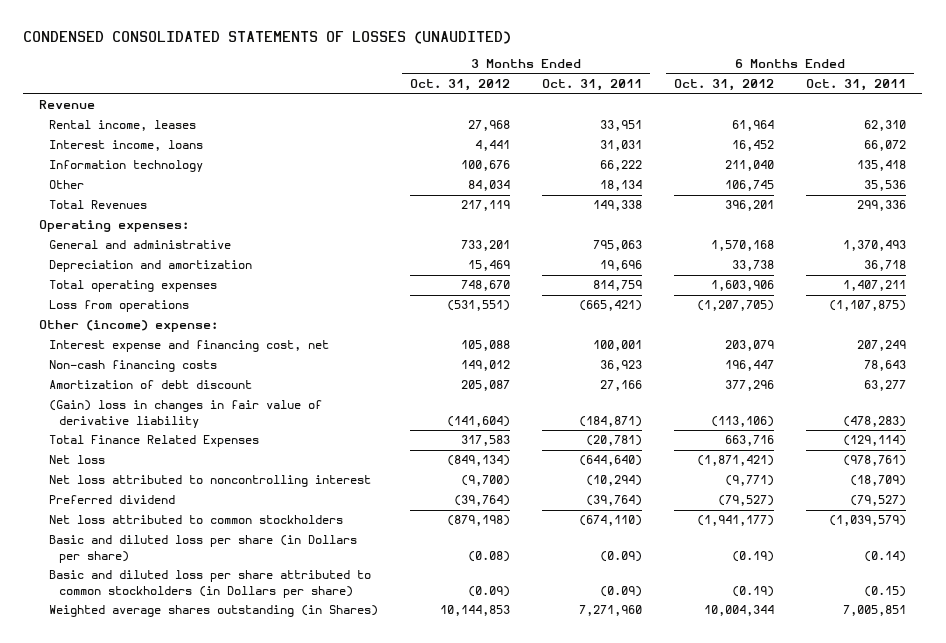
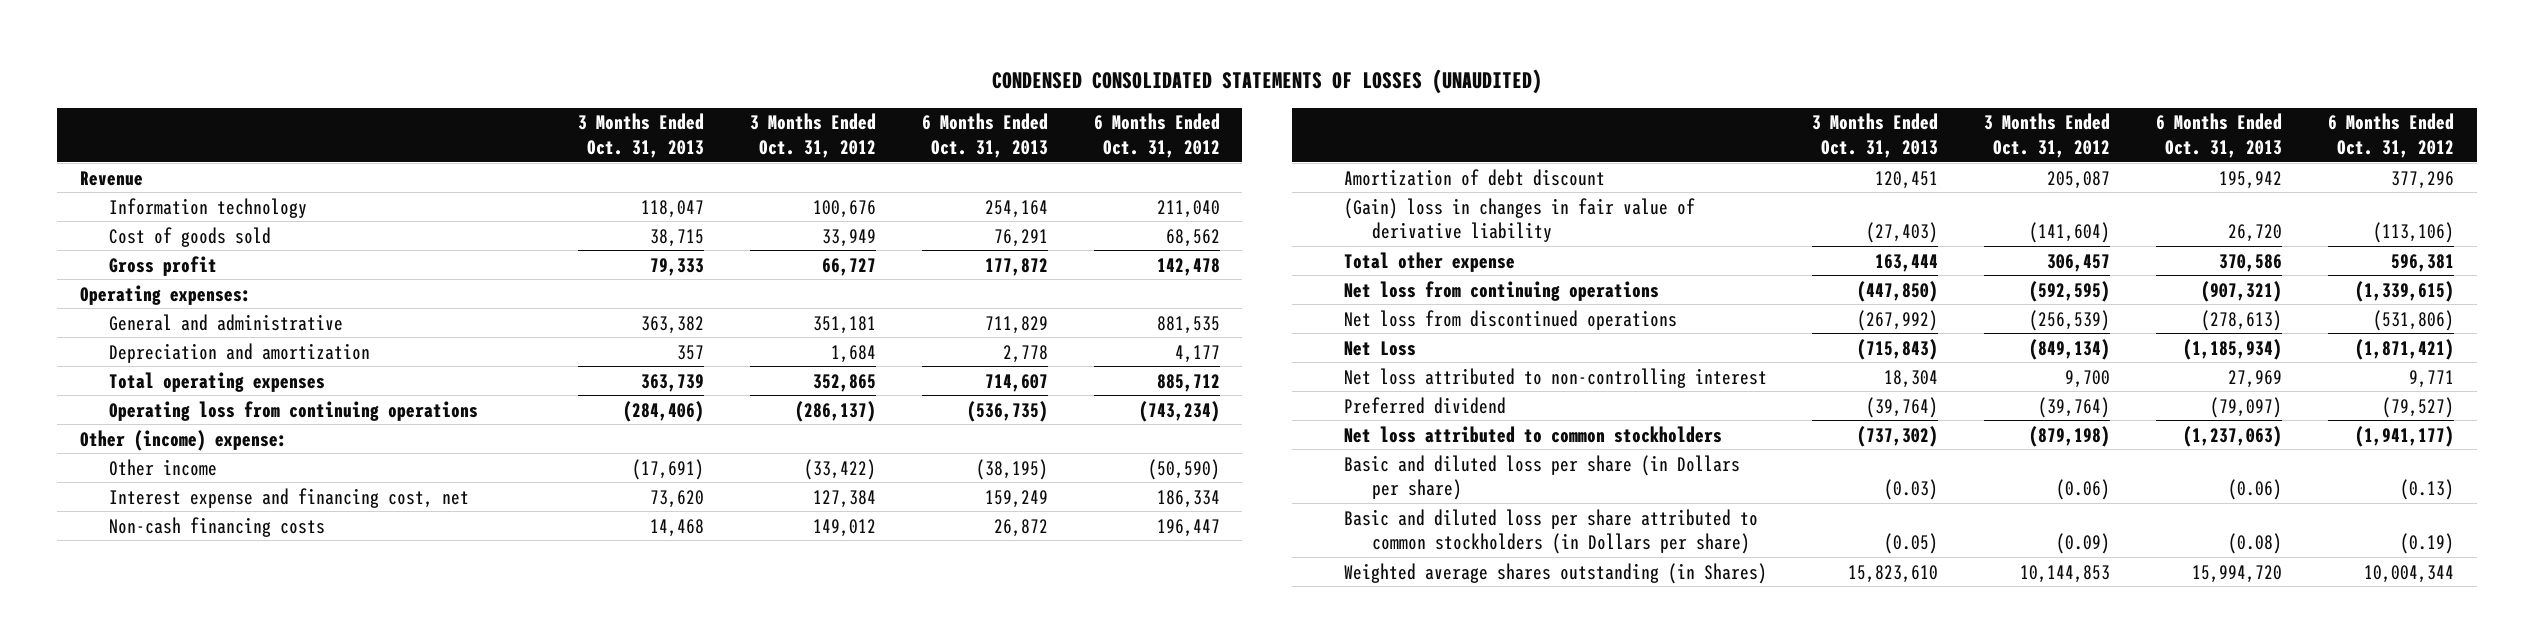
[542,79,643,92] Oct. 31, 2011 -> none
[806,79,907,92] Oct. 31, 2011 -> none
none -> [578,113,705,158] 3 Months Ended Oct. 31, 2013
none -> [921,113,1048,158] 6 Months Ended Oct. 31, 2013
[49,120,197,132] Rental income, leases -> none
[49,140,204,152] Interest income, loans -> none
[49,180,85,190] Other -> none
[49,200,148,210] Total Revenues -> none
none -> [109,226,272,247] Cost of goods sold
none -> [109,255,218,276] Gross profit
[461,240,511,252] 733,201 -> [812,315,876,334] 351,181
[711,240,775,252] 1,570,168 -> [1156,315,1220,334] 881,535
[468,260,511,272] 15,469 -> [830,344,876,363] 1,684
[732,260,775,272] 33,738 -> [1174,344,1220,363] 4,177
[461,280,511,292] 748,670 -> [812,373,876,392] 352,865
[711,280,775,292] 1,603,906 -> [1156,373,1220,392] 885,712
[49,300,190,313] Loss from operations -> [109,400,479,421] Operating loss from continuing operations
[447,300,511,312] (531,551) -> [794,400,876,422] (286,137)
[697,300,775,312] (1,207,705) -> [1138,400,1220,422] (743,234)
none -> [109,458,218,476] Other income
[461,340,511,352] 105,088 -> [812,489,876,508] 127,384
[725,340,775,352] 203,079 -> [1156,489,1220,508] 186,334
[49,435,260,448] Total Finance Related Expenses -> none
none -> [1343,251,1515,272] Total other expense
none -> [1343,280,1659,301] Net loss from continuing operations
none -> [1343,309,1677,330] Net loss from discontinued operations
[49,455,106,465] Net loss -> [1343,340,1416,356] Net Loss
[49,475,372,488] Net loss attributed to noncontrolling interest -> [1343,367,1767,388] Net loss attributed to non-controlling interest
[461,475,511,487] (9,700) -> [2065,369,2111,388] 9,700
[725,475,775,487] (9,771) -> [2408,369,2454,388] 9,771
[468,550,511,562] (0.08) -> [2056,479,2111,501] (0.06)
[732,550,775,562] (0.19) -> [2399,479,2454,501] (0.13)

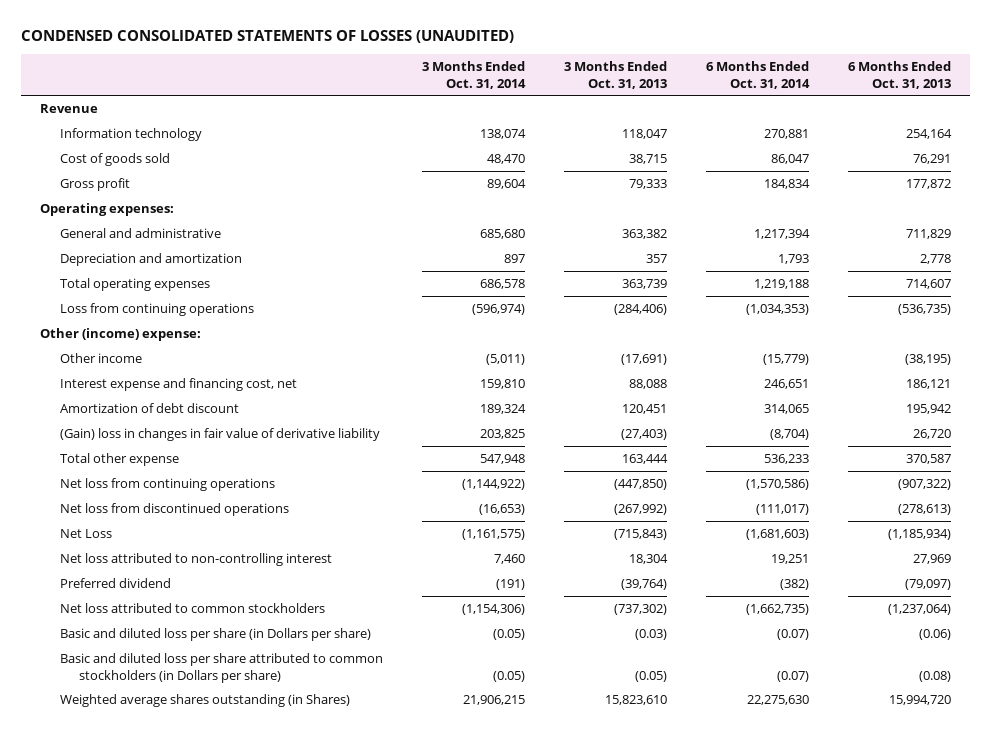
[749,113,876,158] 3 Months Ended Oct. 31, 2012 -> none
[1093,113,1220,158] 6 Months Ended Oct. 31, 2012 -> none
none -> [421,60,526,89] 3 Months Ended Oct. 31, 2014
none -> [705,60,810,89] 6 Months Ended Oct. 31, 2014
[109,400,479,421] Operating loss from continuing operations -> [59,303,254,317] Loss from continuing operations
[109,516,326,537] Non-cash financing costs -> none
[650,489,705,508] 73,620 -> [628,379,667,390] 88,088
[984,489,1048,508] 159,249 -> [905,379,951,390] 186,121
[2219,253,2283,272] 370,586 -> [905,454,951,465] 370,587
[2201,280,2283,302] (907,321) -> [897,479,951,491] (907,322)
[2183,425,2283,447] (1,237,063) -> [887,604,951,616] (1,237,064)

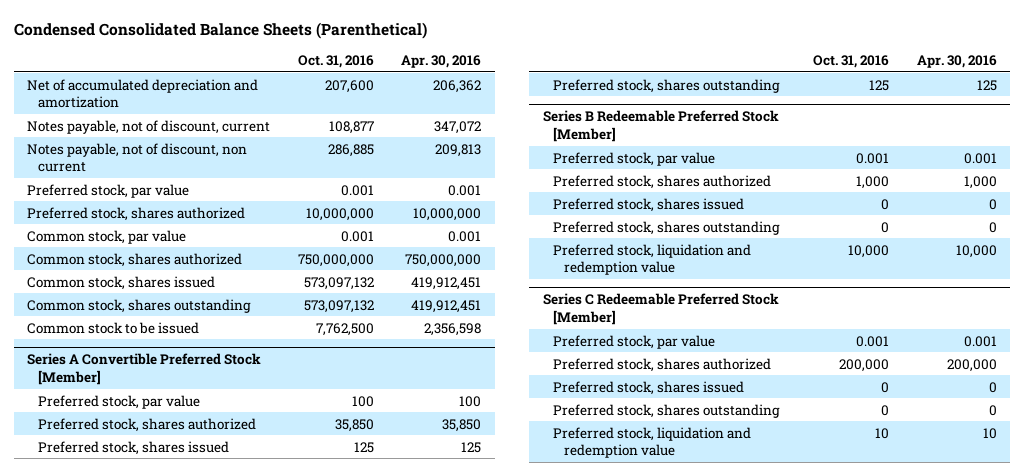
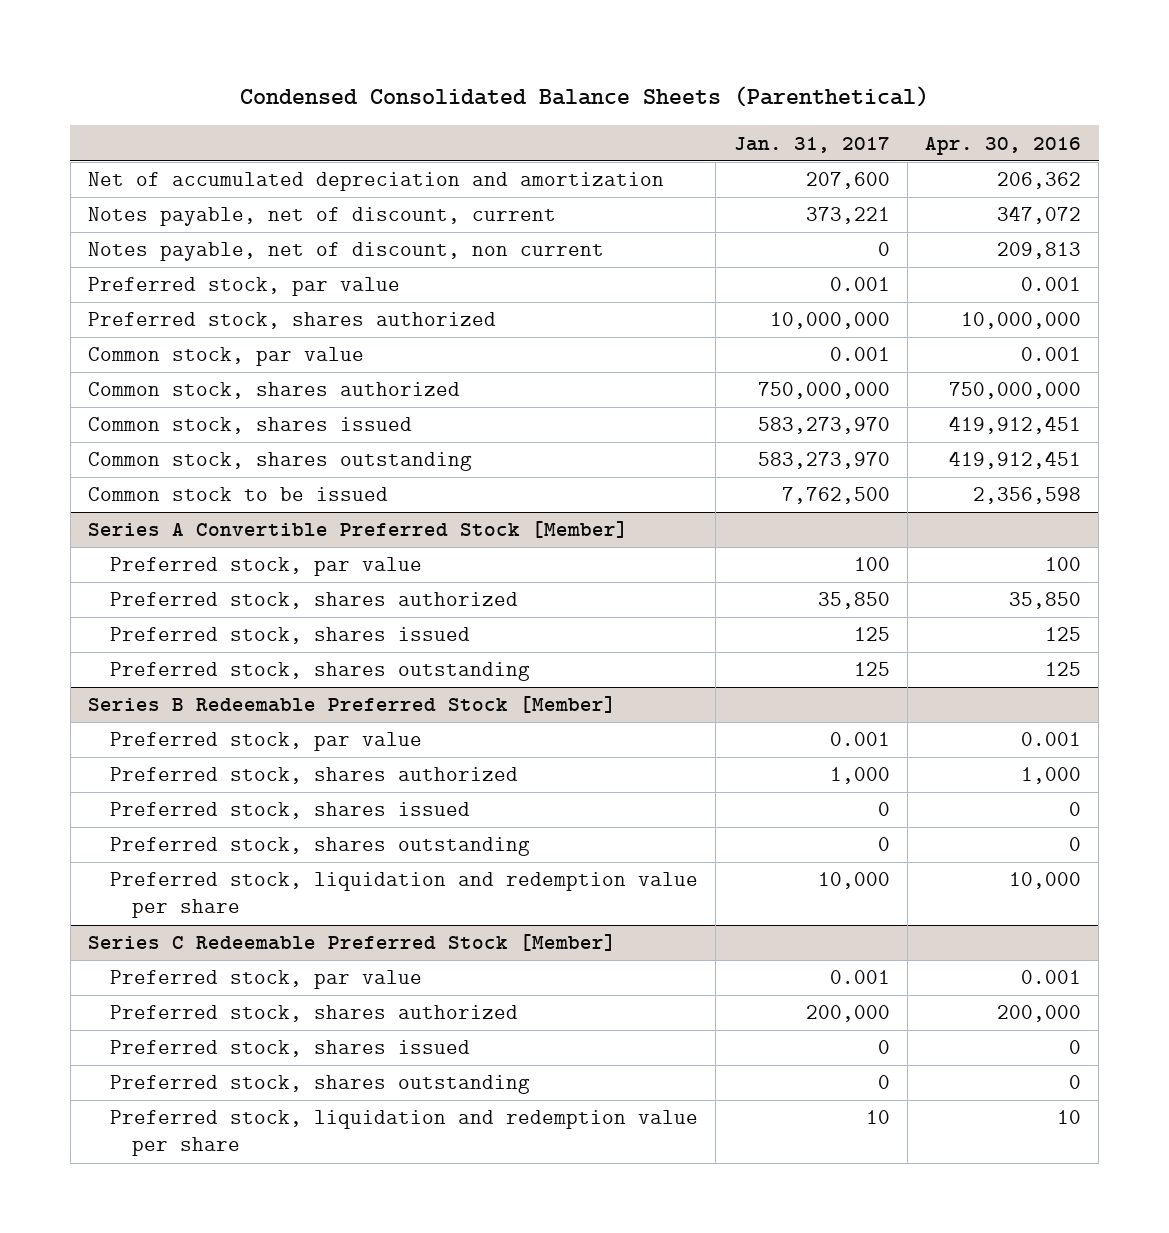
[297,54,374,68] Oct. 31, 2016 -> none
none -> [733,136,890,153] Jan. 31, 2017
[27,119,271,134] Notes payable, not of discount, current -> [88,207,557,227] Notes payable, net of discount, current
[27,142,248,173] Notes payable, not of discount, non current -> [88,242,605,262] Notes payable, net of discount, non current
[553,243,752,276] Preferred stock, liquidation and redemption value -> [110,872,699,919] Preferred stock, liquidation and redemption value per share
[553,426,752,459] Preferred stock, liquidation and redemption value -> [110,1110,699,1157] Preferred stock, liquidation and redemption value per share

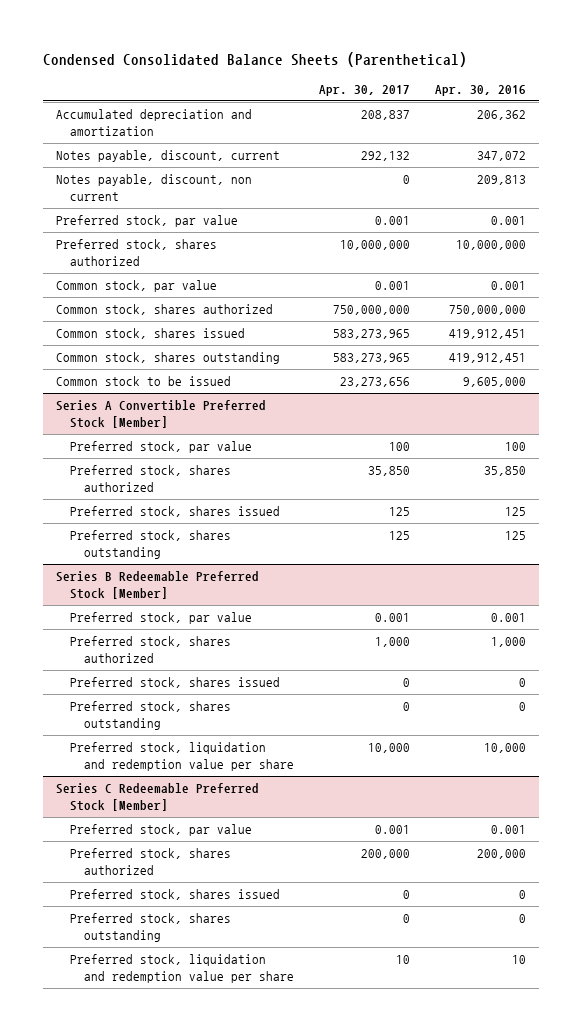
[733,136,890,153] Jan. 31, 2017 -> none
none -> [319,85,411,97] Apr. 30, 2017
[88,172,665,192] Net of accumulated depreciation and amortization -> [55,109,252,136] Accumulated depreciation and amortization
[88,207,557,227] Notes payable, net of discount, current -> [55,150,280,163] Notes payable, discount, current
[88,242,605,262] Notes payable, net of discount, non current -> [55,174,252,201] Notes payable, discount, non current
[973,487,1082,505] 2,356,598 -> [463,377,527,388] 9,605,000

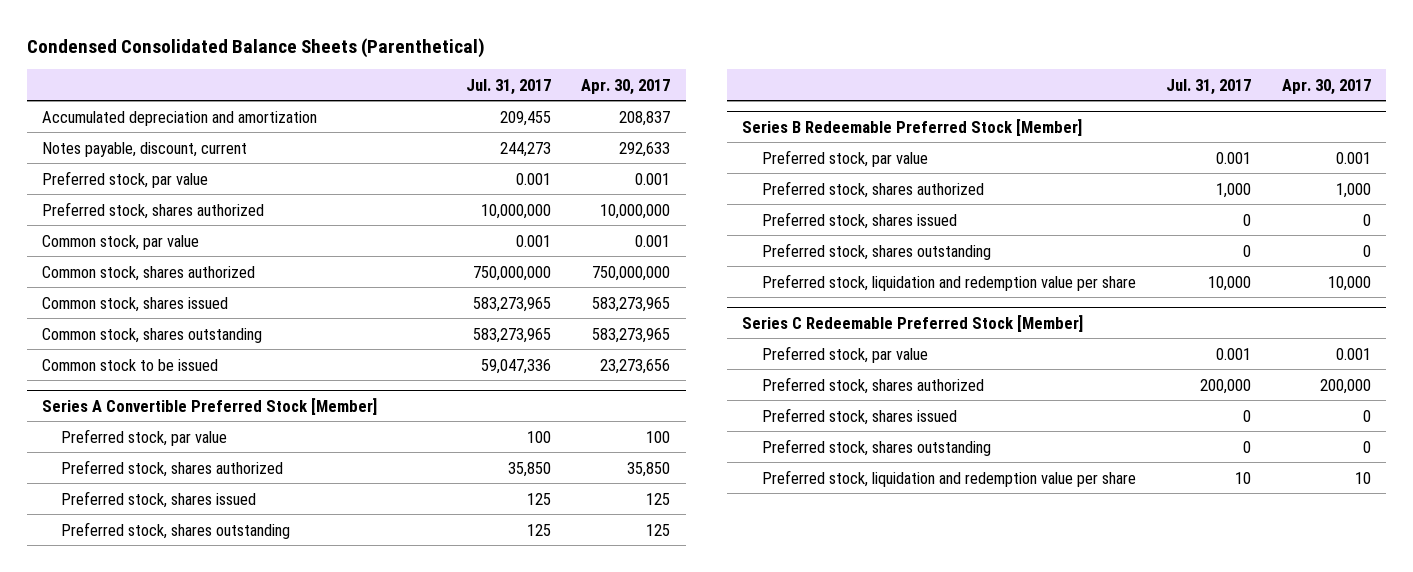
[435,85,527,97] Apr. 30, 2016 -> none
none -> [465,78,551,95] Jul. 31, 2017
[55,174,252,201] Notes payable, discount, non current -> none
[361,151,411,162] 292,132 -> [619,141,671,157] 292,633

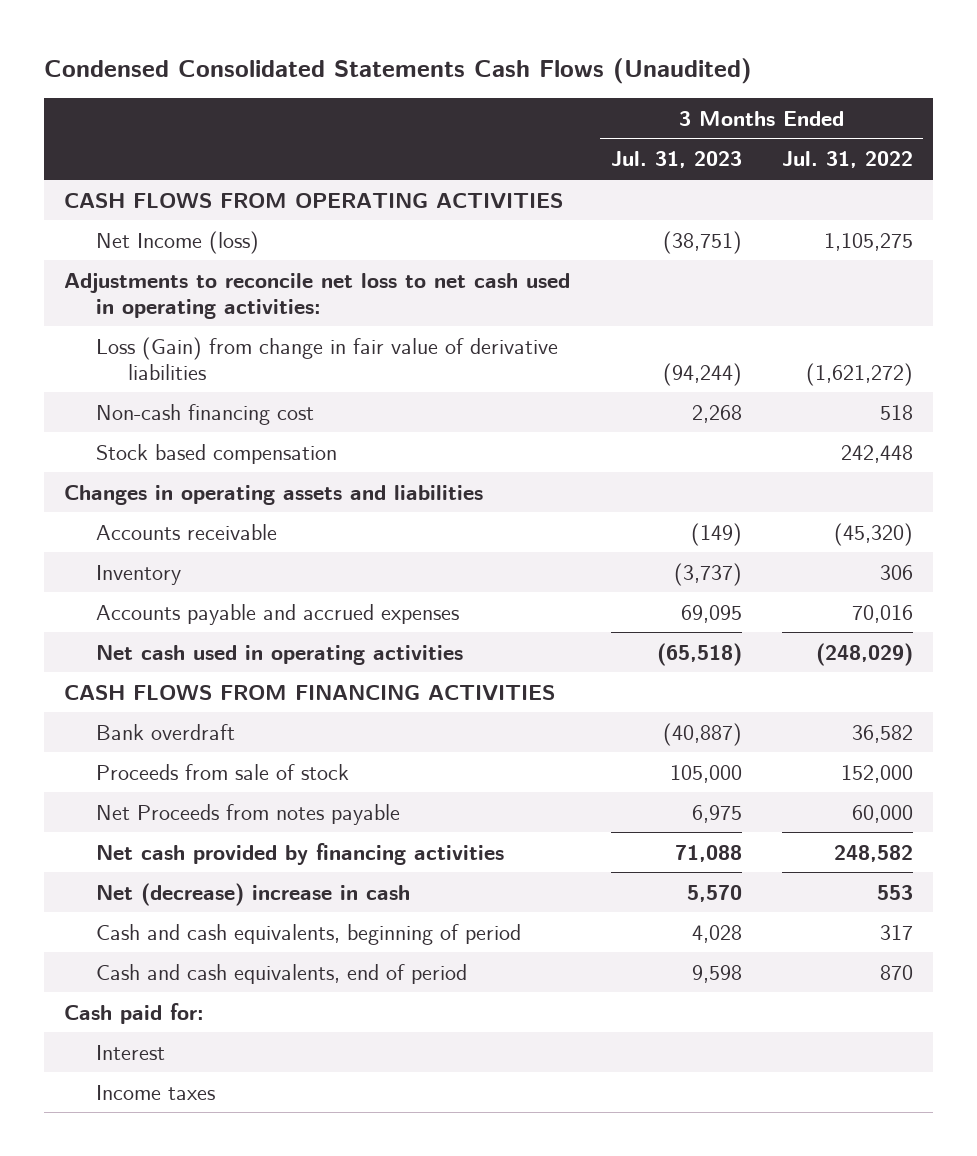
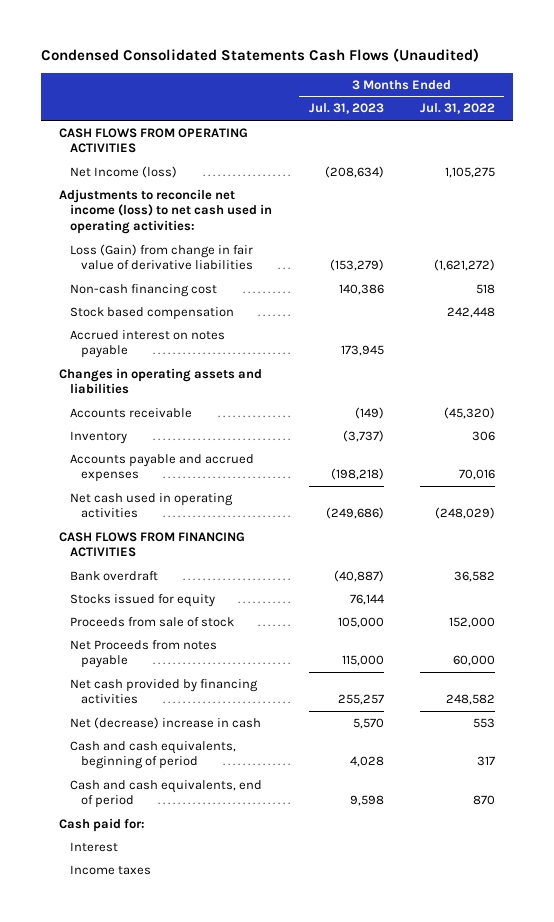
[662,230,742,254] (38,751) -> [324,165,384,178] (208,634)
[64,272,571,319] Adjustments to reconcile net loss to net cash used in operating activities: -> [58,188,273,234] Adjustments to reconcile net income (loss) to net cash used in operating activities:
[662,362,742,386] (94,244) -> [329,259,384,272] (153,279)
[691,404,742,423] 2,268 -> [338,283,384,295] 140,386
none -> [70,329,226,359] Accrued interest on notes payable
[680,604,742,623] 69,095 -> [330,468,384,481] (198,218)
[656,642,742,666] (65,518) -> [325,507,384,520] (249,686)
none -> [70,593,216,607] Stocks issued for equity
[691,804,742,823] 6,975 -> [341,655,384,667] 115,000
[674,844,742,862] 71,088 -> [337,694,384,706] 255,257

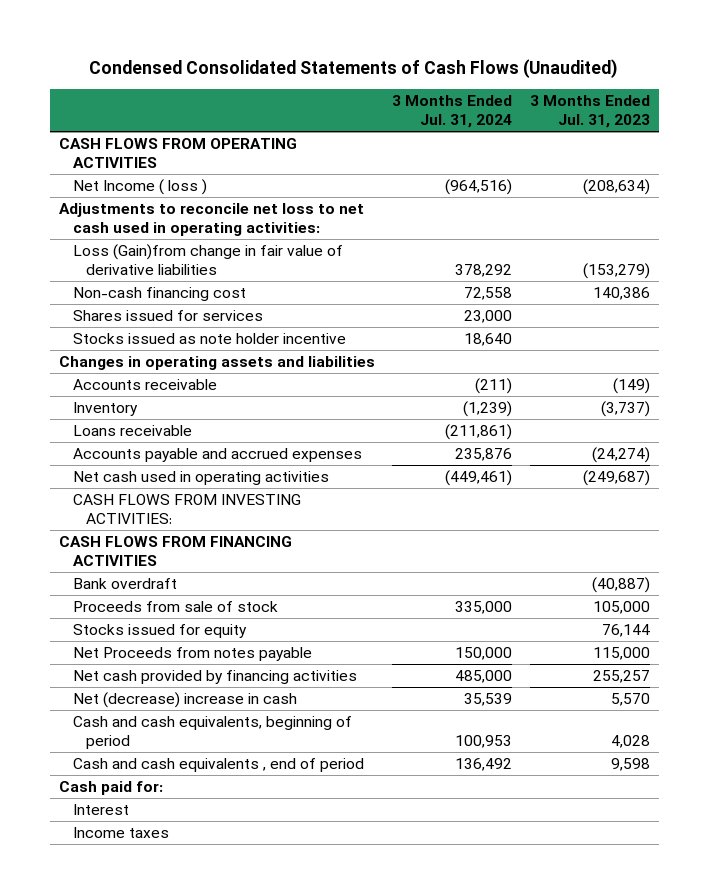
[40,48,479,63] Condensed Consolidated Statements Cash Flows (Unaudited) -> [89,58,619,78] Condensed Consolidated Statements of Cash Flows (Unaudited)
[419,103,495,115] Jul. 31, 2022 -> none
none -> [392,95,513,129] 3 Months Ended Jul. 31, 2024
[70,165,178,178] Net Income (loss) -> [72,178,207,195] Net Income ( loss )
[58,188,273,234] Adjustments to reconcile net income (loss) to net cash used in operating activities: -> [58,202,364,236] Adjustments to reconcile net loss to net cash used in operating activities:
[70,243,254,271] Loss (Gain) from change in fair value of derivative liabilities -> [72,243,343,275] Loss (Gain)from change in fair value of derivative liabilities
[70,306,235,320] Stock based compensation -> none
[70,329,226,359] Accrued interest on notes payable -> none
none -> [72,309,263,321] Shares issued for services
none -> [72,332,346,344] Stocks issued as note holder incentive
none -> [72,424,192,436] Loans receivable
[330,468,384,481] (198,218) -> [592,446,651,463] (24,274)
[325,507,384,520] (249,686) -> [583,469,651,486] (249,687)
none -> [72,493,301,524] CASH FLOWS FROM INVESTING ACTIVITIES:
[70,593,216,607] Stocks issued for equity -> [72,623,247,638] Stocks issued for equity
[70,779,263,809] Cash and cash equivalents, end of period -> [72,757,364,772] Cash and cash equivalents , end of period

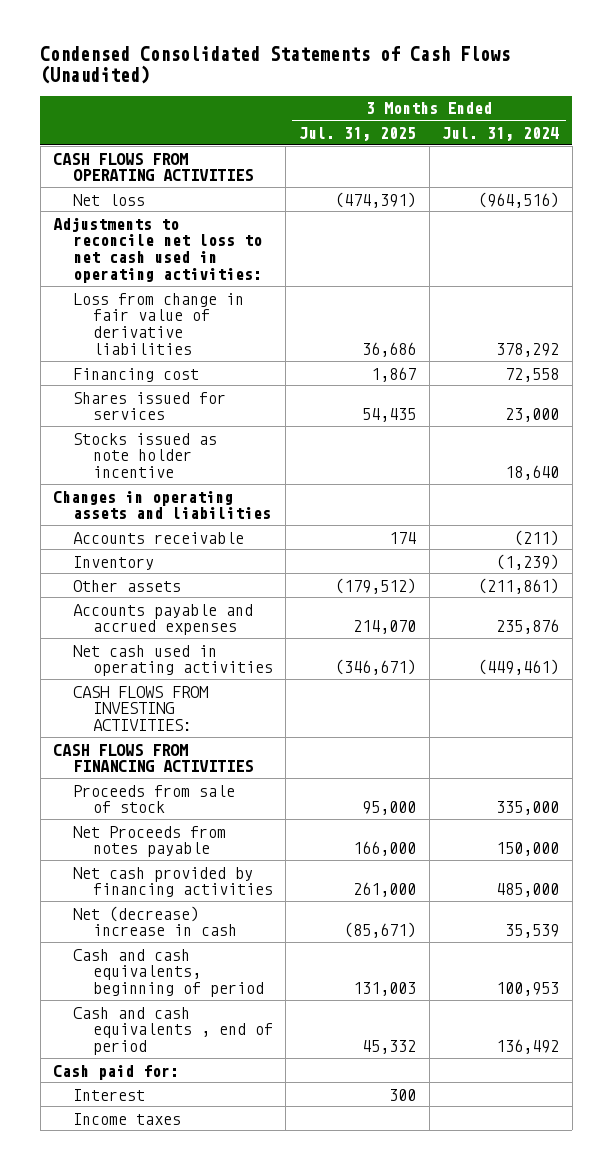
[530,95,651,129] 3 Months Ended Jul. 31, 2023 -> none
none -> [299,126,417,141] Jul. 31, 2025
[72,178,207,195] Net Income ( loss ) -> [73,193,146,206] Net loss
[72,243,343,275] Loss (Gain)from change in fair value of derivative liabilities -> [73,292,245,356] Loss from change in fair value of derivative liabilities
[72,286,246,301] Non-cash financing cost -> [73,367,200,382] Financing cost
[72,424,192,436] Loans receivable -> [73,579,182,592] Other assets
[72,577,177,589] Bank overdraft -> none
[72,623,247,638] Stocks issued for equity -> none

